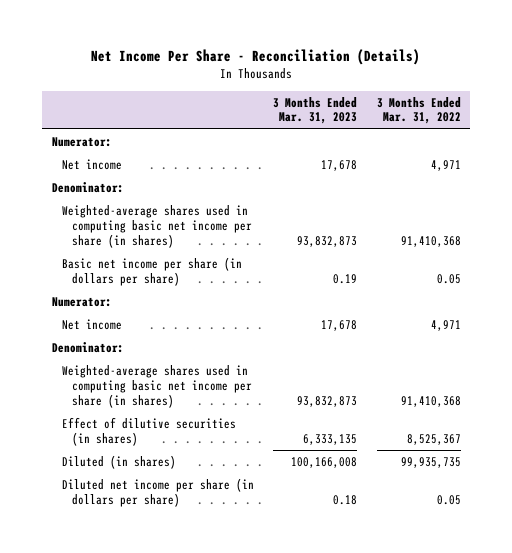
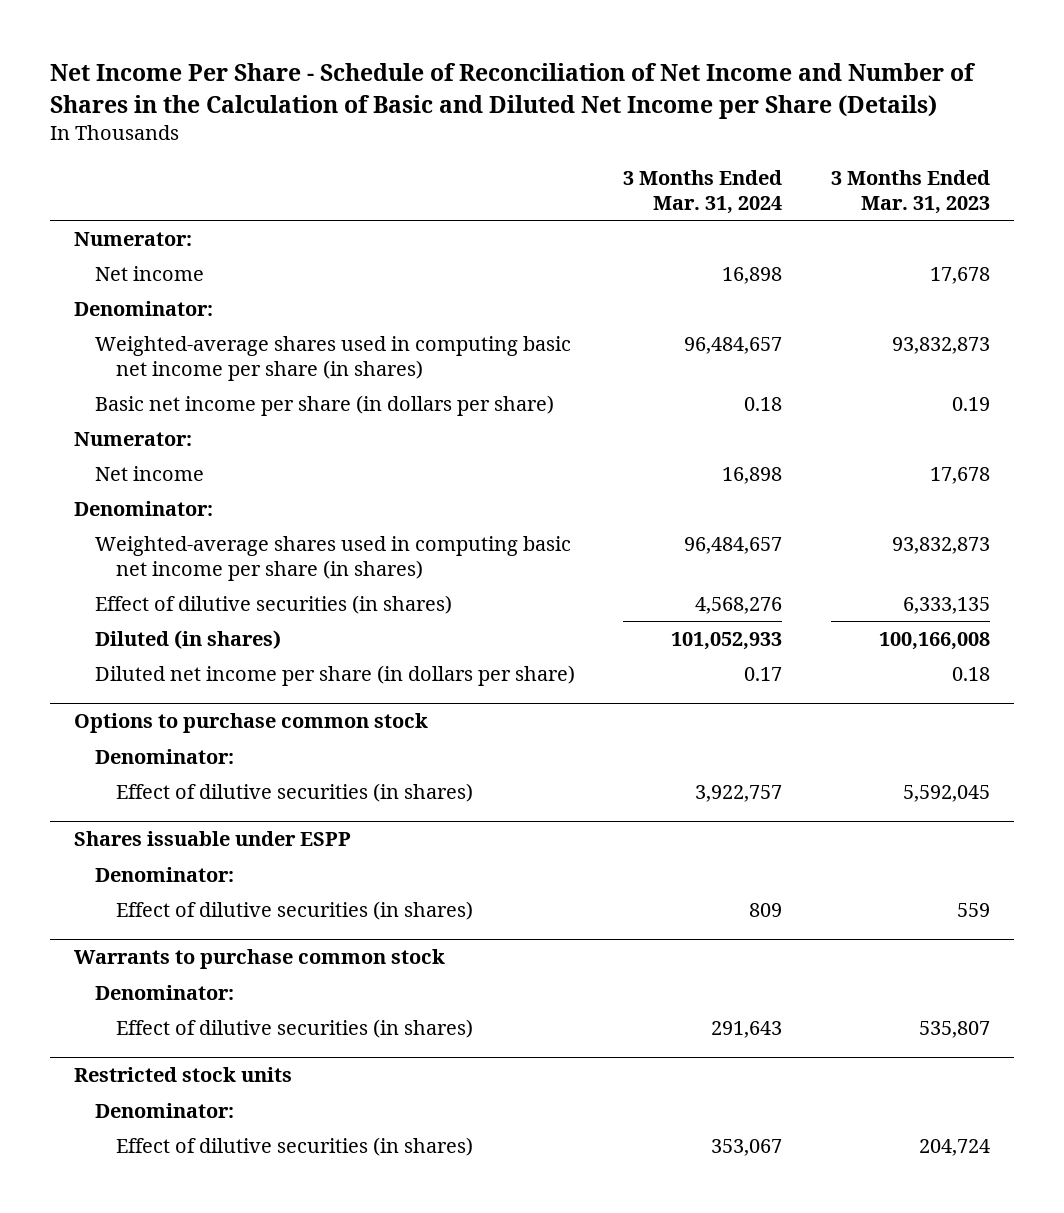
[91,49,421,66] Net Income Per Share - Reconciliation (Details) -> [50,63,977,119] Net Income Per Share - Schedule of Reconciliation of Net Income and Number of Shares in the Calculation of Basic and Diluted Net Income per Share (Details)
[376,96,461,125] 3 Months Ended Mar. 31, 2022 -> none
none -> [623,169,783,215] 3 Months Ended Mar. 31, 2024
none -> [74,713,429,734] Options to purchase common stock
none -> [95,748,235,764] Denominator:
none -> [116,782,474,802] Effect of dilutive securities (in shares)
none -> [74,831,352,847] Shares issuable under ESPP
none -> [95,866,235,882] Denominator:
none -> [116,900,474,920] Effect of dilutive securities (in shares)
none -> [74,949,446,970] Warrants to purchase common stock
none -> [95,984,235,1000] Denominator:
none -> [116,1018,474,1038] Effect of dilutive securities (in shares)
none -> [74,1067,293,1083] Restricted stock units
none -> [95,1102,235,1118] Denominator:
none -> [116,1136,474,1156] Effect of dilutive securities (in shares)

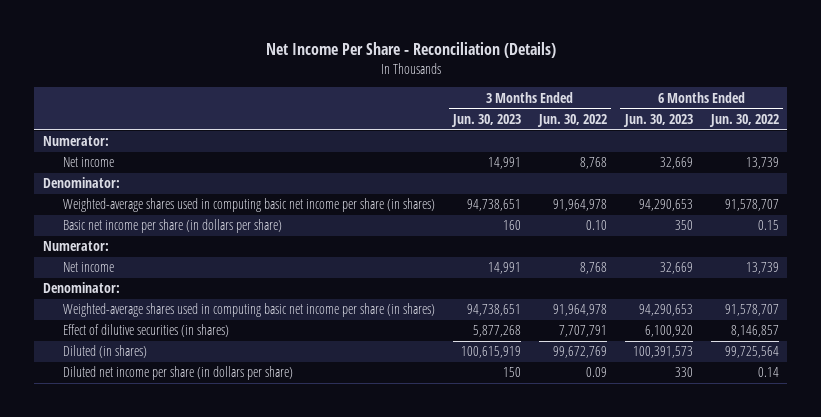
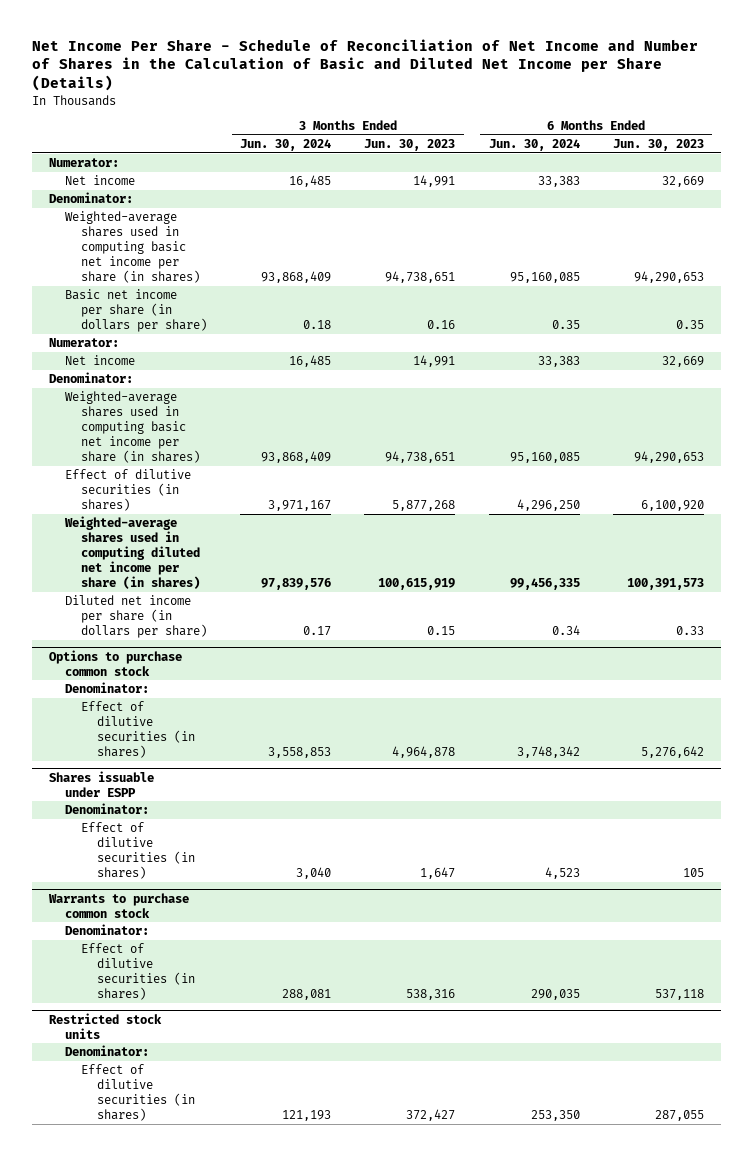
[265,42,556,59] Net Income Per Share - Reconciliation (Details) -> [31,38,698,92] Net Income Per Share - Schedule of Reconciliation of Net Income and Number of Shares in the Calculation of Basic and Diluted Net Income per Share (Details)
[536,114,607,128] Jun. 30, 2022 -> none
[708,114,779,128] Jun. 30, 2022 -> none
none -> [240,138,332,151] Jun. 30, 2024
none -> [488,138,580,151] Jun. 30, 2024
[502,220,521,231] 160 -> [427,319,456,329] 0.16
[674,220,693,231] 350 -> [676,319,705,329] 0.35
[63,345,148,359] Diluted (in shares) -> [63,516,200,589] Weighted-average shares used in computing diluted net income per share (in shares)
[502,367,521,378] 150 -> [427,625,456,635] 0.15
[674,367,693,378] 330 -> [676,625,705,635] 0.33
none -> [48,649,182,676] Options to purchase common stock
none -> [64,682,149,694] Denominator:
none -> [80,701,196,758] Effect of dilutive securities (in shares)
none -> [48,770,154,797] Shares issuable under ESPP
none -> [64,803,149,815] Denominator:
none -> [80,822,196,879] Effect of dilutive securities (in shares)
none -> [47,892,189,918] Warrants to purchase common stock
none -> [64,924,149,936] Denominator:
none -> [80,943,196,1000] Effect of dilutive securities (in shares)
none -> [48,1012,162,1039] Restricted stock units
none -> [64,1045,149,1057] Denominator:
none -> [80,1064,196,1121] Effect of dilutive securities (in shares)

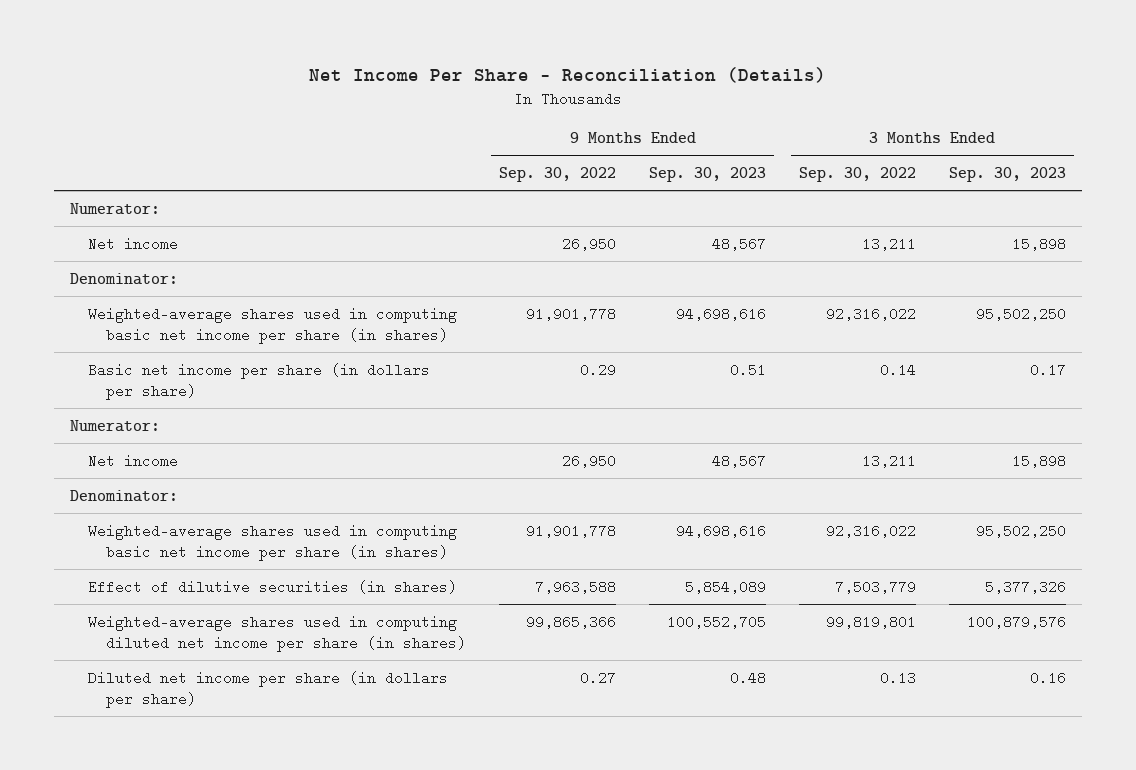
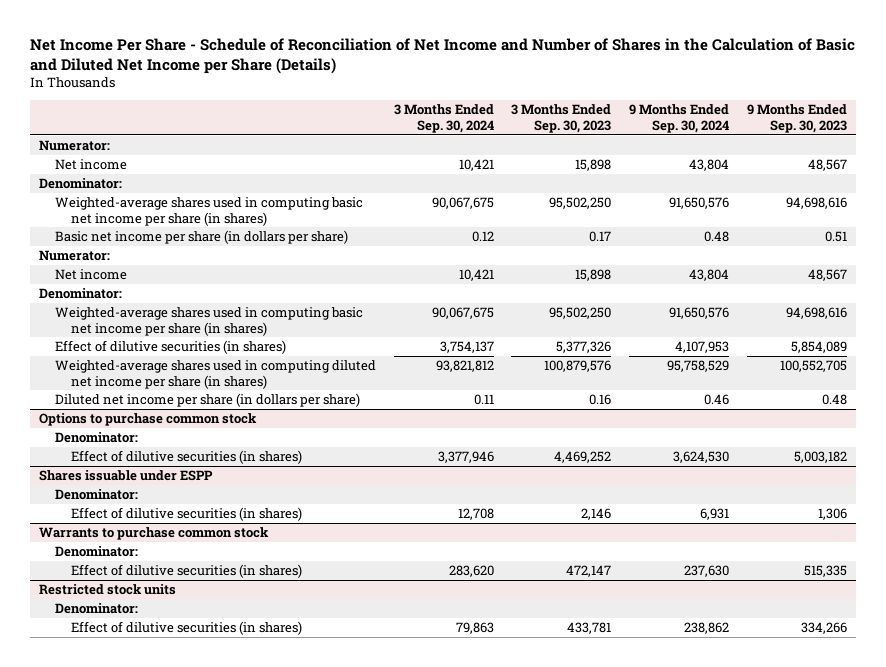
[309,66,827,83] Net Income Per Share - Reconciliation (Details) -> [29,37,855,74] Net Income Per Share - Schedule of Reconciliation of Net Income and Number of Shares in the Calculation of Basic and Diluted Net Income per Share (Details)
[499,167,617,183] Sep. 30, 2022 -> none
[799,167,917,183] Sep. 30, 2022 -> none
none -> [393,104,494,133] 3 Months Ended Sep. 30, 2024
none -> [629,104,730,133] 9 Months Ended Sep. 30, 2024
none -> [38,413,257,427] Options to purchase common stock
none -> [54,432,138,444] Denominator:
none -> [70,450,302,465] Effect of dilutive securities (in shares)
none -> [38,470,213,482] Shares issuable under ESPP
none -> [54,489,138,501] Denominator:
none -> [70,507,302,522] Effect of dilutive securities (in shares)
none -> [38,527,269,541] Warrants to purchase common stock
none -> [54,546,138,558] Denominator:
none -> [70,564,302,579] Effect of dilutive securities (in shares)
none -> [38,584,176,596] Restricted stock units
none -> [54,603,138,615] Denominator:
none -> [70,621,302,636] Effect of dilutive securities (in shares)

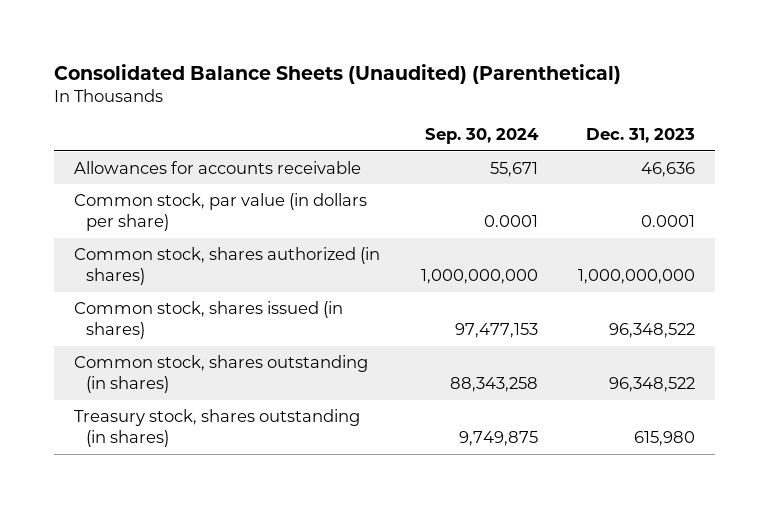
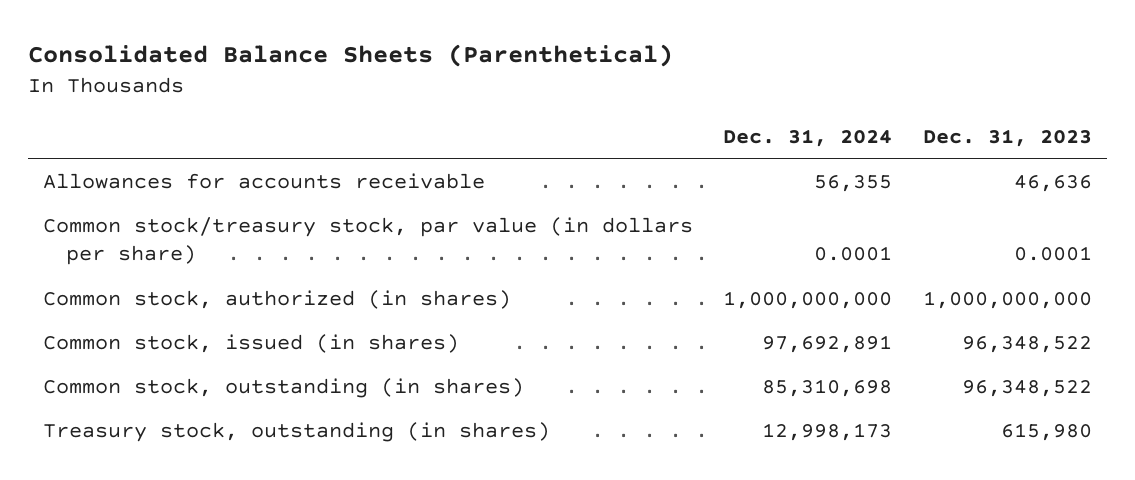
[54,63,622,84] Consolidated Balance Sheets (Unaudited) (Parenthetical) -> [27,43,673,67] Consolidated Balance Sheets (Parenthetical)
[424,128,539,145] Sep. 30, 2024 -> none
none -> [723,128,893,147] Dec. 31, 2024
[74,192,368,232] Common stock, par value (in dollars per share) -> [42,216,693,266] Common stock/treasury stock, par value (in dollars per share)
[74,246,381,286] Common stock, shares authorized (in shares) -> [42,289,511,309] Common stock, authorized (in shares)
[74,300,344,340] Common stock, shares issued (in shares) -> [42,333,459,353] Common stock, issued (in shares)
[74,354,369,394] Common stock, shares outstanding (in shares) -> [42,377,524,398] Common stock, outstanding (in shares)
[74,408,361,448] Treasury stock, shares outstanding (in shares) -> [42,421,550,442] Treasury stock, outstanding (in shares)

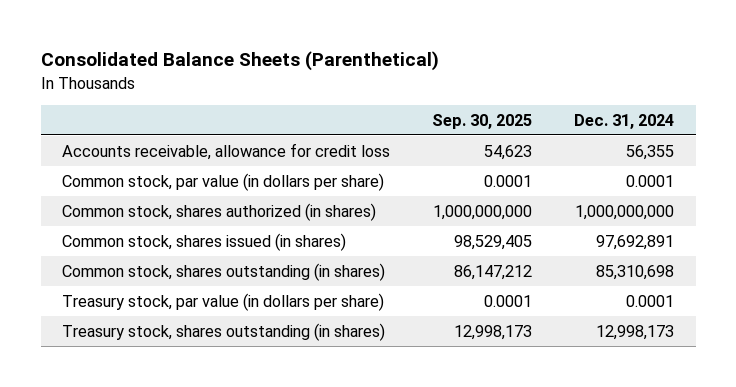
[922,128,1092,147] Dec. 31, 2023 -> none
none -> [432,113,533,129] Sep. 30, 2025
[42,172,485,189] Allowances for accounts receivable -> [61,142,390,160] Accounts receivable, allowance for credit loss
[42,216,693,266] Common stock/treasury stock, par value (in dollars per share) -> [61,172,384,191] Common stock, par value (in dollars per share)
[42,289,511,309] Common stock, authorized (in shares) -> [61,202,376,221] Common stock, shares authorized (in shares)
[42,333,459,353] Common stock, issued (in shares) -> [61,232,346,251] Common stock, shares issued (in shares)
[42,377,524,398] Common stock, outstanding (in shares) -> [61,262,385,281] Common stock, shares outstanding (in shares)
none -> [61,292,384,311] Treasury stock, par value (in dollars per share)
[42,421,550,442] Treasury stock, outstanding (in shares) -> [61,322,385,341] Treasury stock, shares outstanding (in shares)

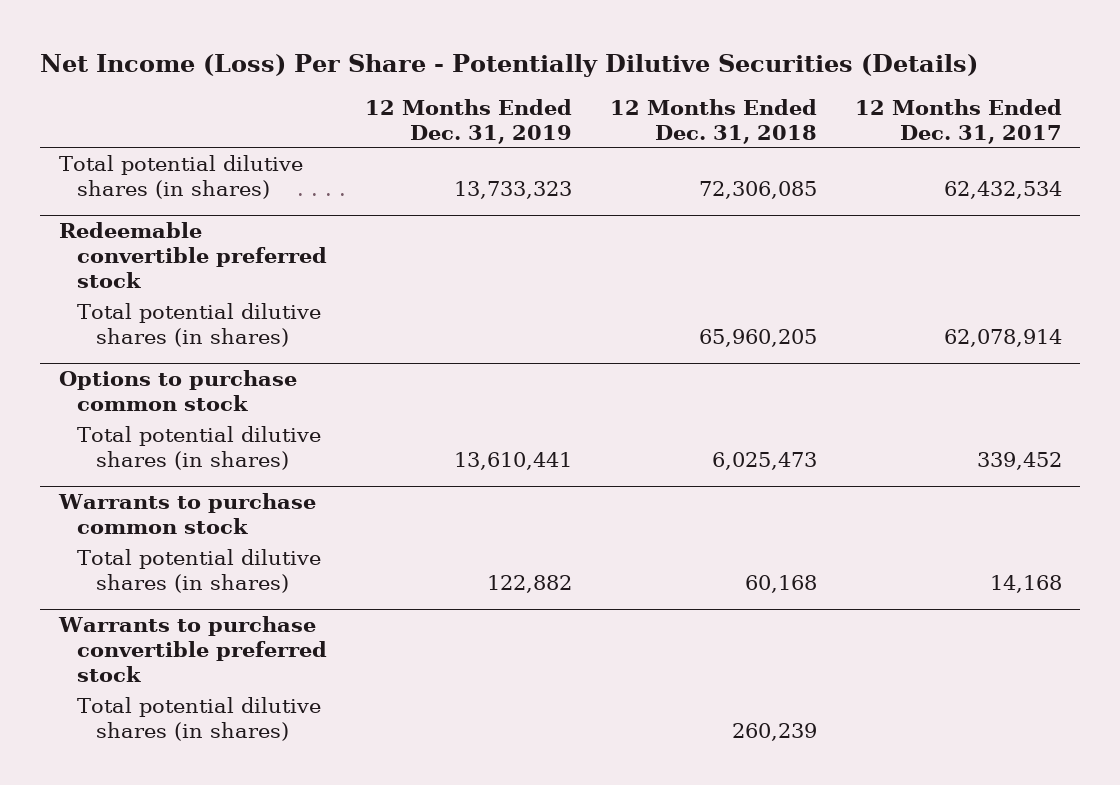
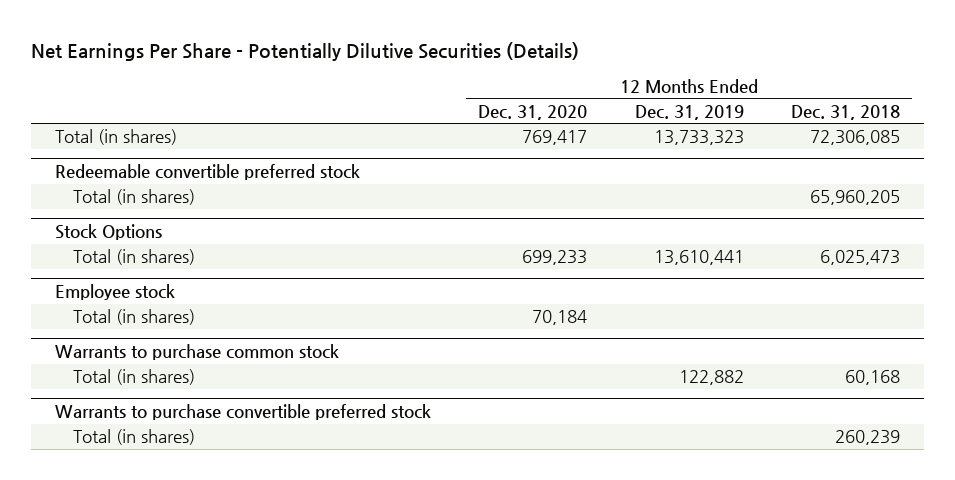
[39,53,978,77] Net Income (Loss) Per Share - Potentially Dilutive Securities (Details) -> [31,41,580,61] Net Earnings Per Share - Potentially Dilutive Securities (Details)
[854,98,1062,144] 12 Months Ended Dec. 31, 2017 -> none
none -> [478,104,588,120] Dec. 31, 2020
[58,154,303,199] Total potential dilutive shares (in shares) -> [54,129,177,146] Total (in shares)
[77,302,322,347] Total potential dilutive shares (in shares) -> [72,189,195,206] Total (in shares)
[58,370,297,412] Options to purchase common stock -> [54,224,162,241] Stock Options
[77,425,322,470] Total potential dilutive shares (in shares) -> [72,249,195,266] Total (in shares)
none -> [54,284,175,301] Employee stock
none -> [72,309,195,326] Total (in shares)
[77,548,322,593] Total potential dilutive shares (in shares) -> [72,369,195,386] Total (in shares)
[77,696,322,741] Total potential dilutive shares (in shares) -> [72,429,195,446] Total (in shares)

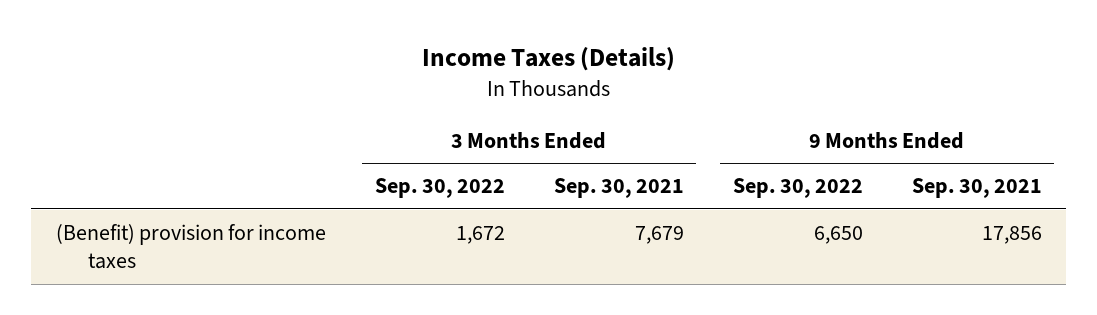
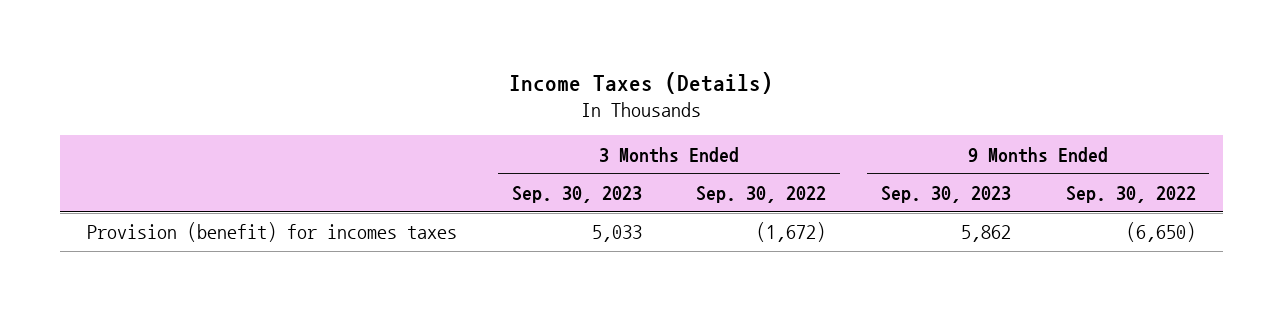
[553,178,684,199] Sep. 30, 2021 -> none
[911,178,1042,199] Sep. 30, 2021 -> none
none -> [511,185,642,203] Sep. 30, 2023
none -> [881,185,1012,203] Sep. 30, 2023
[55,224,326,270] (Benefit) provision for income taxes -> [87,222,458,243] Provision (benefit) for incomes taxes
[455,226,505,245] 1,672 -> [756,222,827,243] (1,672)
[813,226,863,245] 6,650 -> [1125,222,1196,243] (6,650)

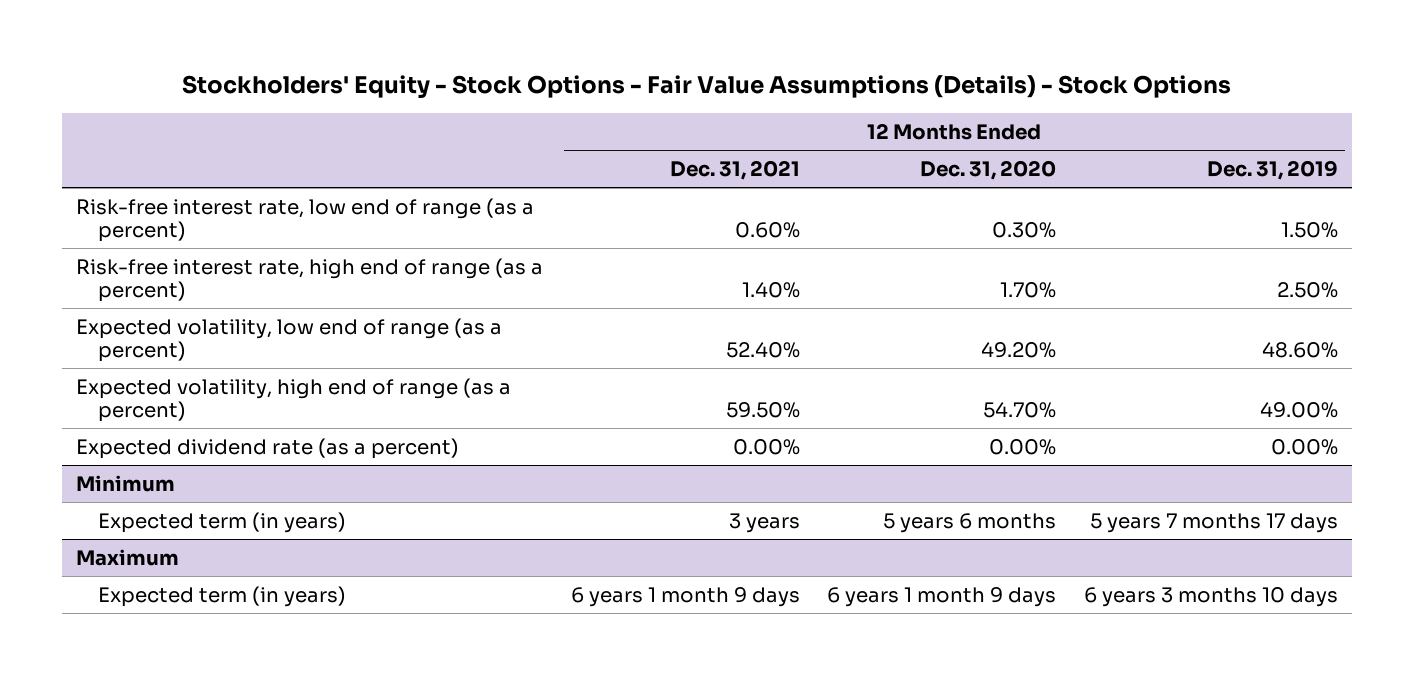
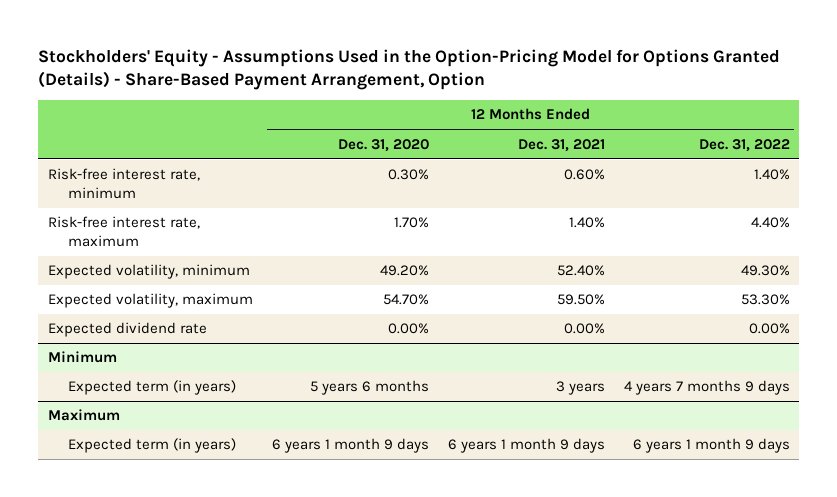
[182,75,1232,99] Stockholders' Equity - Stock Options - Fair Value Assumptions (Details) - Stock Options -> [38,48,781,91] Stockholders' Equity - Assumptions Used in the Option-Pricing Model for Options Granted (Details) - Share-Based Payment Arrangement, Option
[1207,160,1339,181] Dec. 31, 2019 -> none
none -> [698,138,790,152] Dec. 31, 2022
[75,197,534,243] Risk-free interest rate, low end of range (as a percent) -> [47,168,200,199] Risk-free interest rate, minimum
[75,257,543,303] Risk-free interest rate, high end of range (as a percent) -> [47,216,200,247] Risk-free interest rate, maximum
[75,317,502,363] Expected volatility, low end of range (as a percent) -> [47,264,250,280] Expected volatility, minimum
[75,377,511,423] Expected volatility, high end of range (as a percent) -> [47,293,253,309] Expected volatility, maximum
[75,437,459,459] Expected dividend rate (as a percent) -> [47,322,207,338] Expected dividend rate

